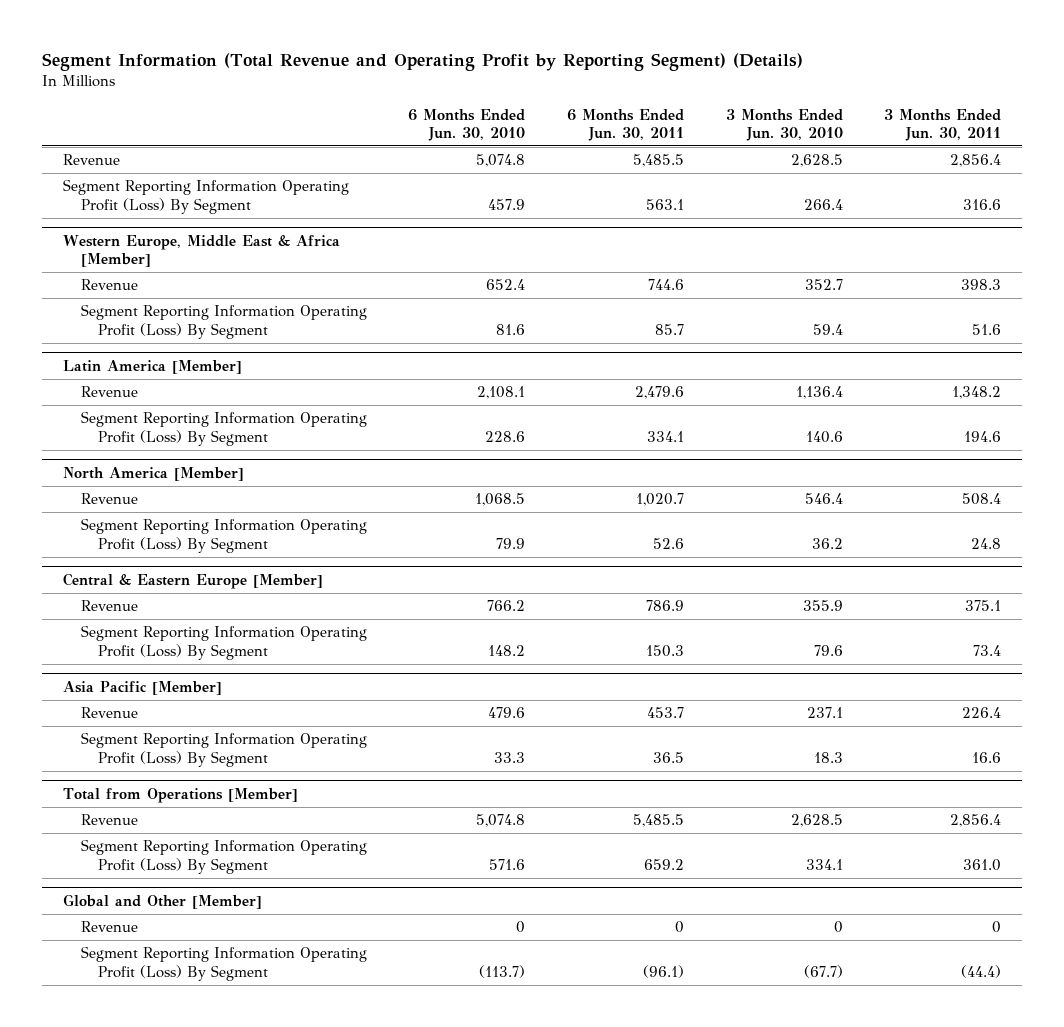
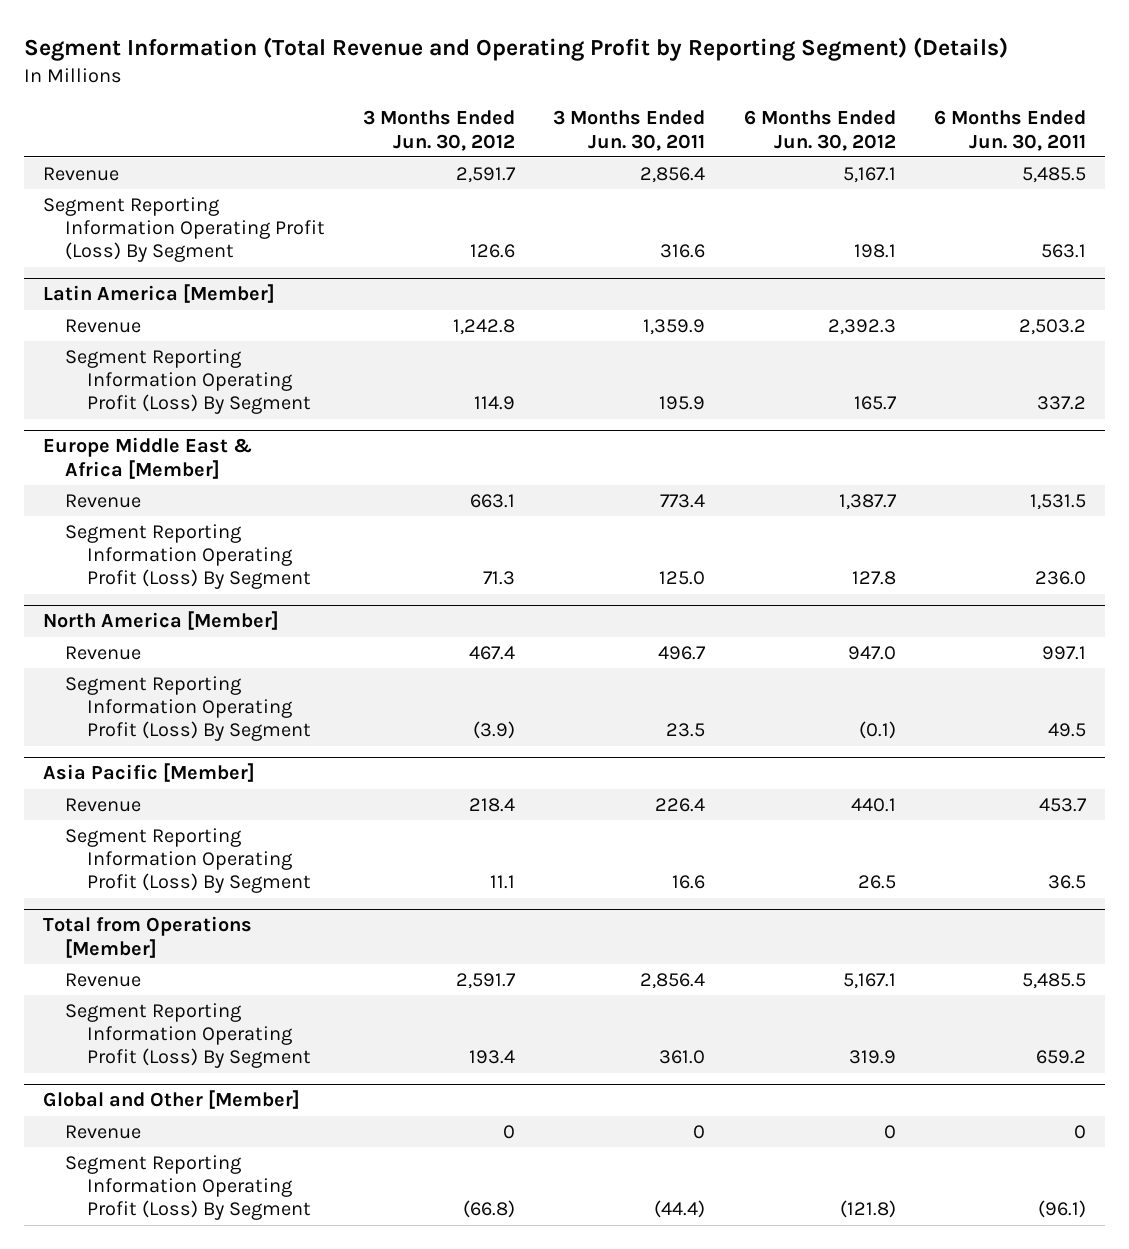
[408,108,526,141] 6 Months Ended Jun. 30, 2010 -> none
[725,108,843,141] 3 Months Ended Jun. 30, 2010 -> none
none -> [363,110,516,151] 3 Months Ended Jun. 30, 2012
none -> [743,110,896,151] 6 Months Ended Jun. 30, 2012
[63,234,341,267] Western Europe, Middle East & Africa [Member] -> none
[80,279,138,291] Revenue -> none
[80,304,367,339] Segment Reporting Information Operating Profit (Loss) By Segment -> none
[634,386,684,400] 2,479.6 -> [1019,318,1087,335] 2,503.2
[952,386,1002,400] 1,348.2 -> [643,318,706,335] 1,359.9
[646,430,684,442] 334.1 -> [1037,396,1087,411] 337.2
[964,430,1002,442] 194.6 -> [659,396,706,411] 195.9
none -> [42,437,252,479] Europe Middle East & Africa [Member]
none -> [64,493,141,508] Revenue
none -> [64,523,311,590] Segment Reporting Information Operating Profit (Loss) By Segment
[63,572,324,589] Central & Eastern Europe [Member] -> none
[80,600,138,612] Revenue -> none
[80,625,367,660] Segment Reporting Information Operating Profit (Loss) By Segment -> none
[635,493,684,507] 1,020.7 -> [1042,645,1087,660] 997.1
[962,493,1002,506] 508.4 -> [658,645,707,660] 496.7
[652,537,684,549] 52.6 -> [1048,723,1087,738] 49.5
[971,537,1002,549] 24.8 -> [666,723,706,738] 23.5

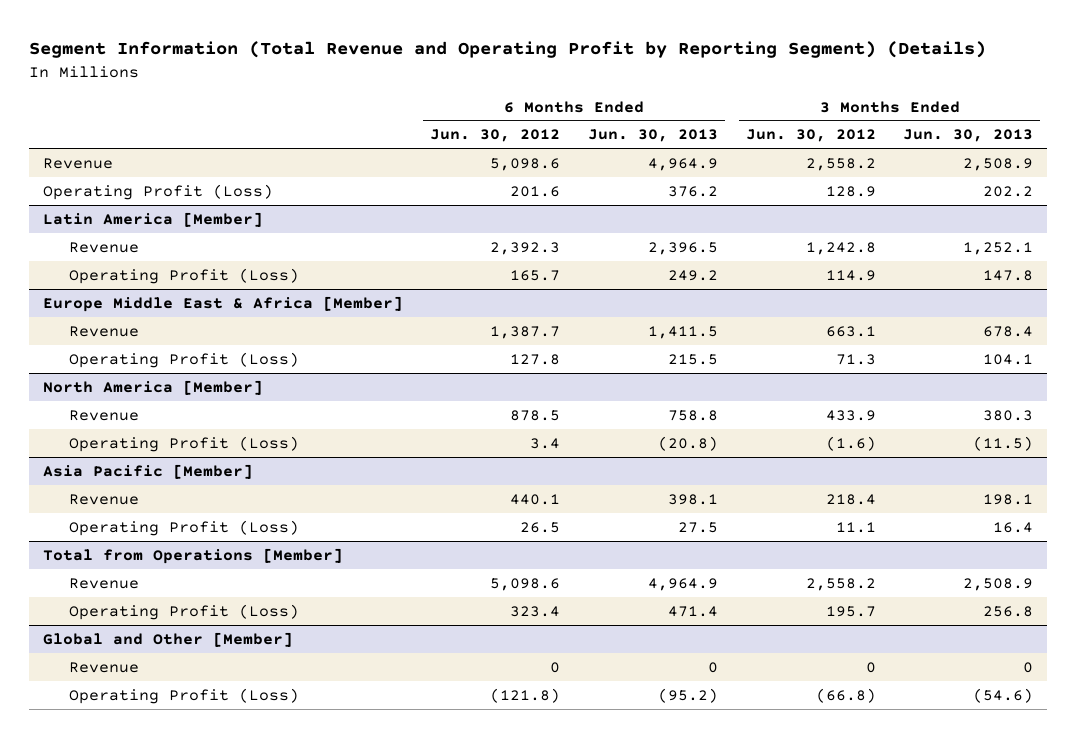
[553,110,706,151] 3 Months Ended Jun. 30, 2011 -> none
[934,110,1087,151] 6 Months Ended Jun. 30, 2011 -> none
none -> [588,129,719,143] Jun. 30, 2013
none -> [903,129,1034,143] Jun. 30, 2013
[456,166,517,183] 2,591.7 -> [805,157,876,171] 2,558.2
[842,166,896,183] 5,167.1 -> [490,157,561,171] 5,098.6
[42,196,325,263] Segment Reporting Information Operating Profit (Loss) By Segment -> [42,183,273,200] Operating Profit (Loss)
[470,244,516,259] 126.6 -> [825,185,876,197] 128.9
[853,244,896,259] 198.1 -> [510,185,561,197] 201.6
[64,348,311,415] Segment Reporting Information Operating Profit (Loss) By Segment -> [68,267,299,284] Operating Profit (Loss)
[64,523,311,590] Segment Reporting Information Operating Profit (Loss) By Segment -> [68,351,299,368] Operating Profit (Loss)
[469,645,516,660] 467.4 -> [825,409,876,421] 433.9
[847,645,896,660] 947.0 -> [510,409,561,421] 878.5
[64,675,311,742] Segment Reporting Information Operating Profit (Loss) By Segment -> [68,435,299,452] Operating Profit (Loss)
[473,721,516,740] (3.9) -> [825,435,876,451] (1.6)
[858,721,896,740] (0.1) -> [530,437,561,449] 3.4
[64,827,311,894] Segment Reporting Information Operating Profit (Loss) By Segment -> [68,519,299,536] Operating Profit (Loss)
[456,972,517,989] 2,591.7 -> [805,577,876,591] 2,558.2
[842,972,896,989] 5,167.1 -> [490,577,561,591] 5,098.6
[64,1002,311,1069] Segment Reporting Information Operating Profit (Loss) By Segment -> [68,603,299,620] Operating Profit (Loss)
[469,1050,516,1065] 193.4 -> [825,605,876,617] 195.7
[848,1050,896,1065] 319.9 -> [510,605,561,617] 323.4
[64,1154,311,1221] Segment Reporting Information Operating Profit (Loss) By Segment -> [68,687,299,704] Operating Profit (Loss)

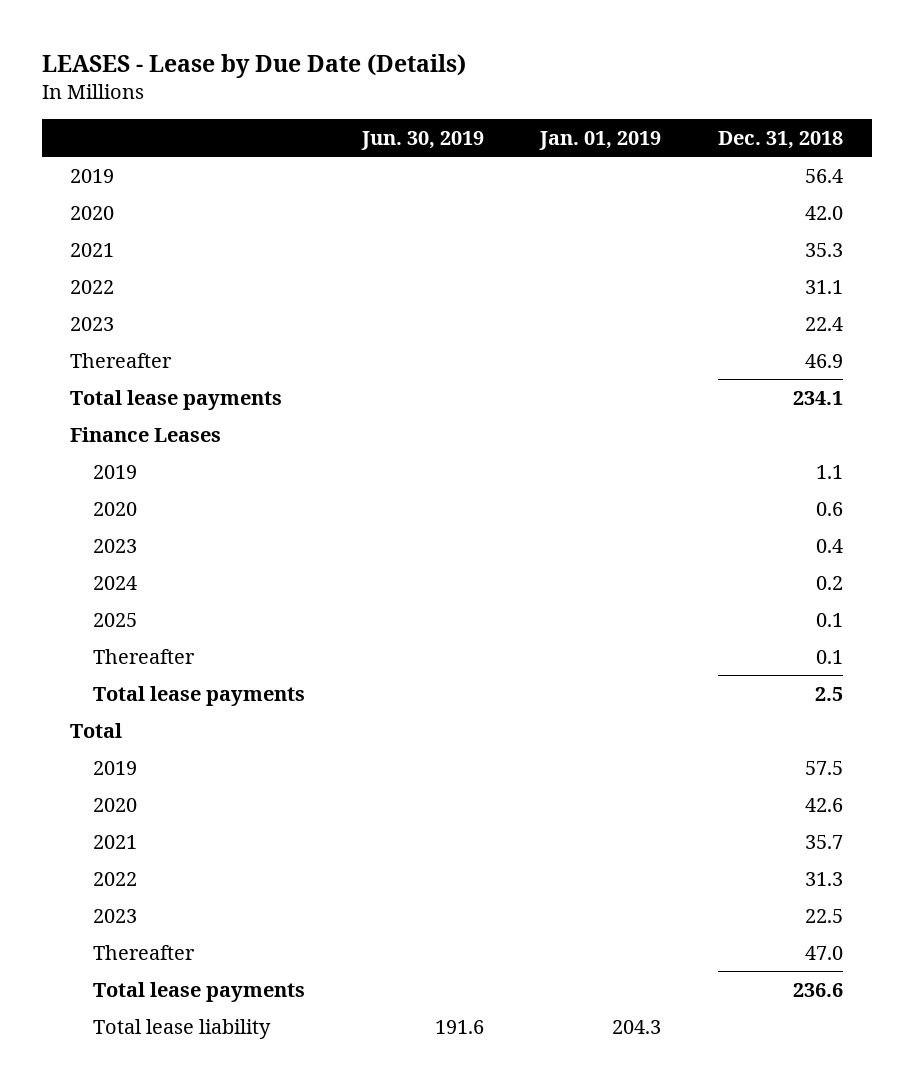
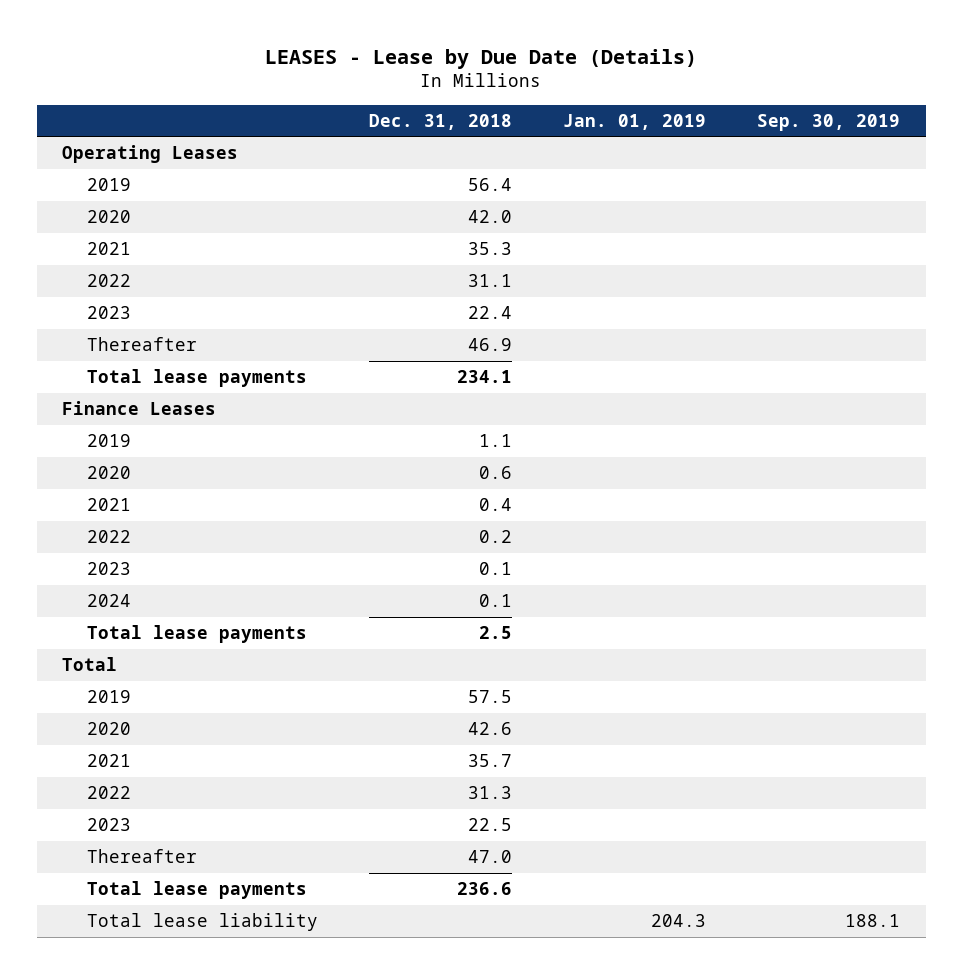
[360,130,484,150] Jun. 30, 2019 -> none
none -> [757,113,901,131] Sep. 30, 2019
none -> [62,145,239,164] Operating Leases
[92,612,137,627] 2025 -> none
[92,648,195,664] Thereafter -> none
none -> [87,498,132,512] 2021
none -> [87,530,132,544] 2022
[816,538,844,553] 0.4 -> [479,562,513,576] 0.1
[816,575,844,590] 0.2 -> [479,594,513,608] 0.1

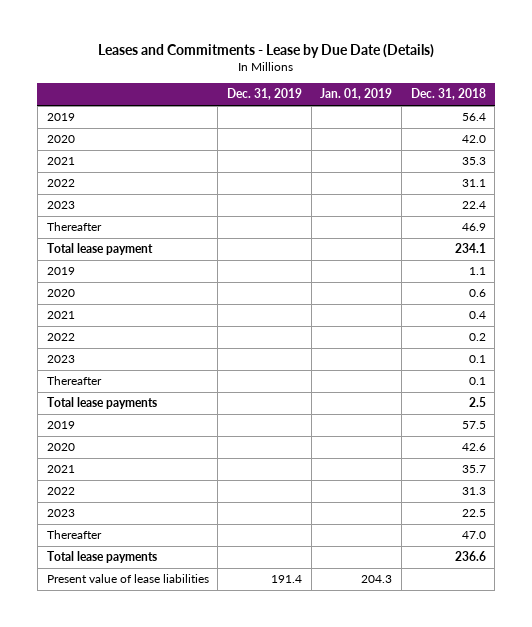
[265,48,698,69] LEASES - Lease by Due Date (Details) -> [98,44,435,59] Leases and Commitments - Lease by Due Date (Details)
[757,113,901,131] Sep. 30, 2019 -> none
none -> [226,88,302,101] Dec. 31, 2019
[62,145,239,164] Operating Leases -> none
[62,401,217,416] Finance Leases -> none
[87,369,308,388] Total lease payments -> [46,243,153,256] Total lease payment
[87,594,132,608] 2024 -> [46,376,102,386] Thereafter
[62,657,118,672] Total -> none
[87,913,319,932] Total lease liability -> [46,574,209,584] Present value of lease liabilities

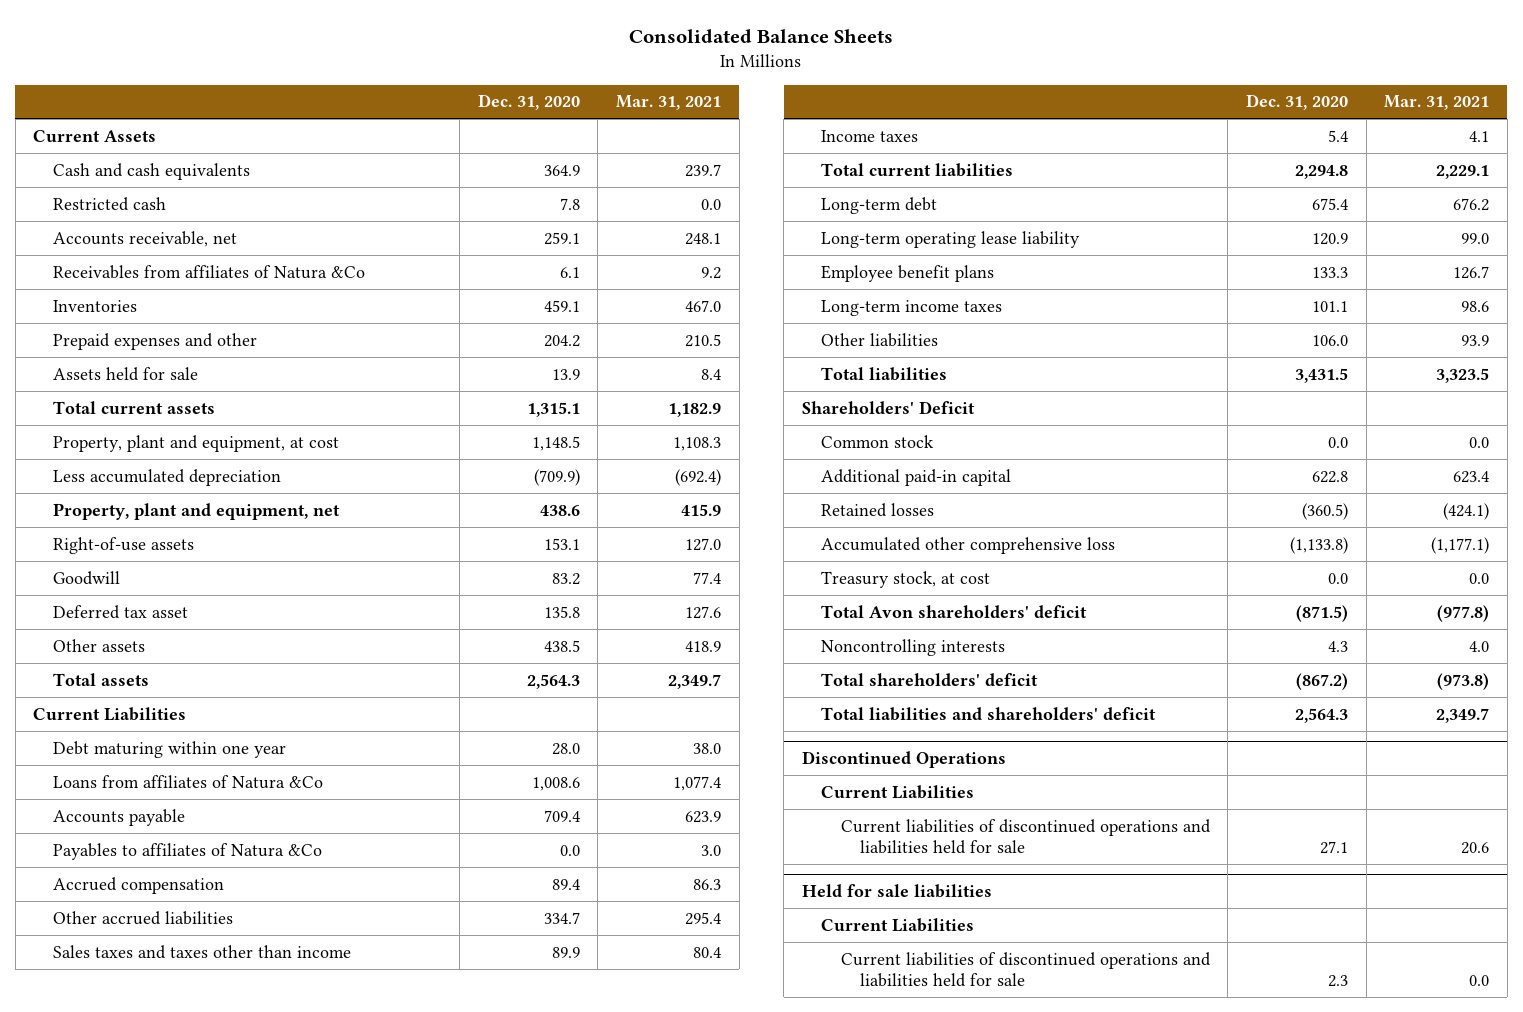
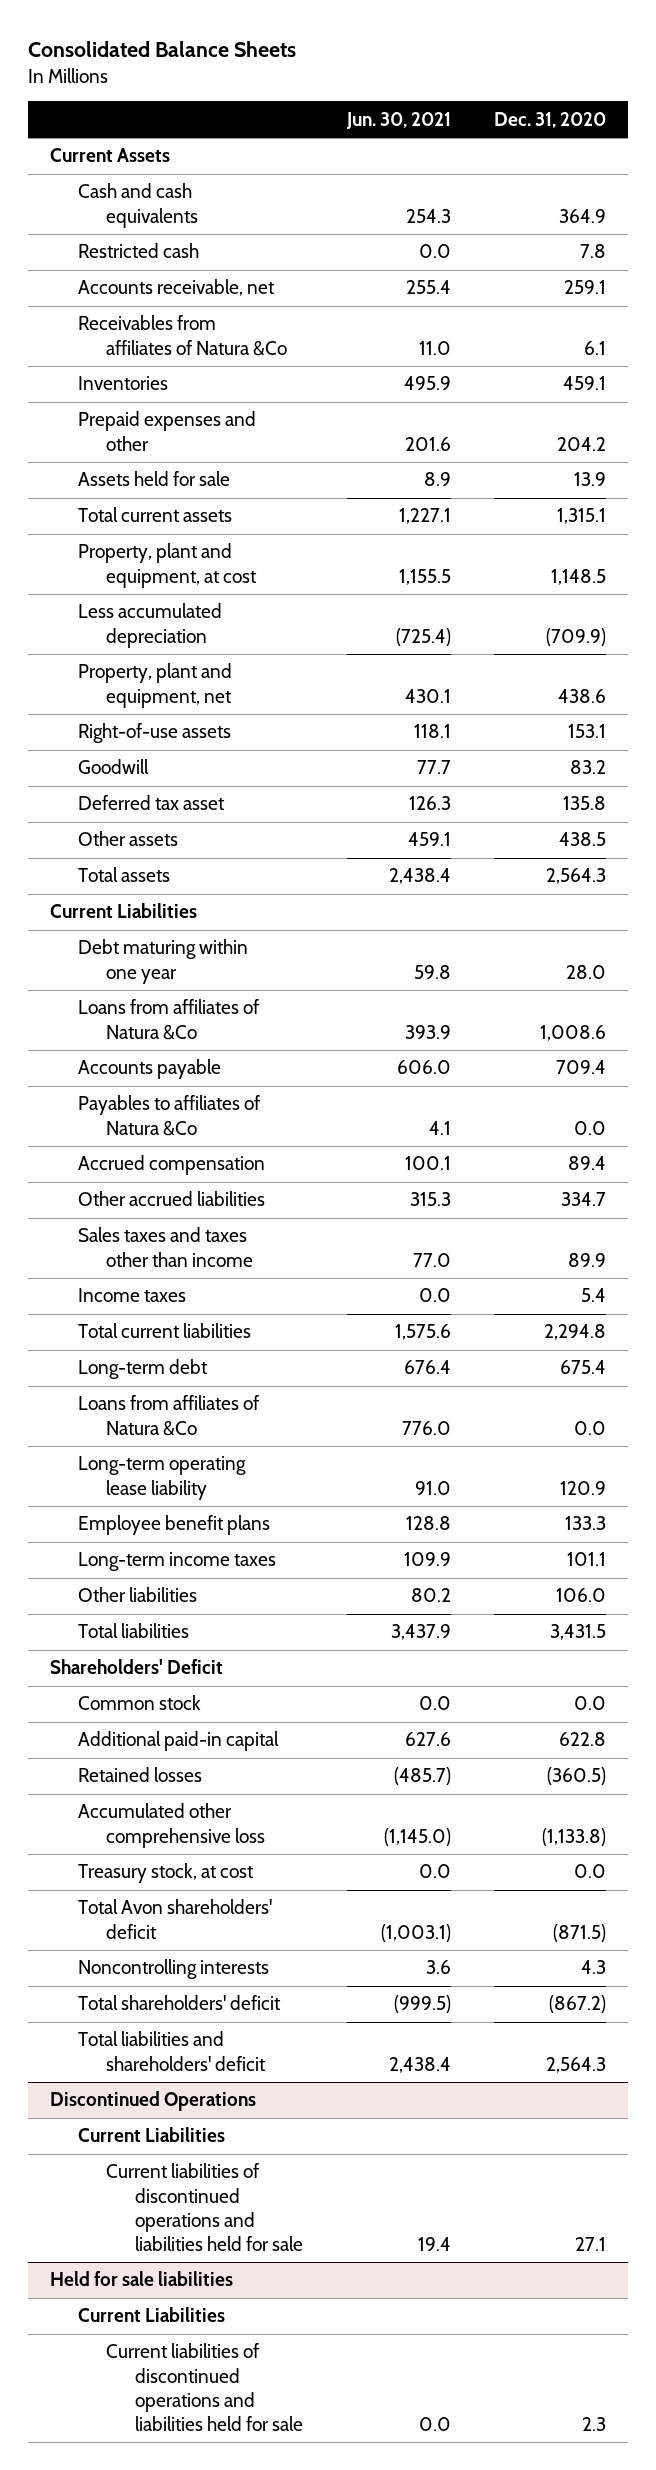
[615,95,721,111] Mar. 31, 2021 -> none
none -> [345,111,451,129] Jun. 30, 2021
none -> [77,1395,260,1436] Loans from affiliates of Natura &Co

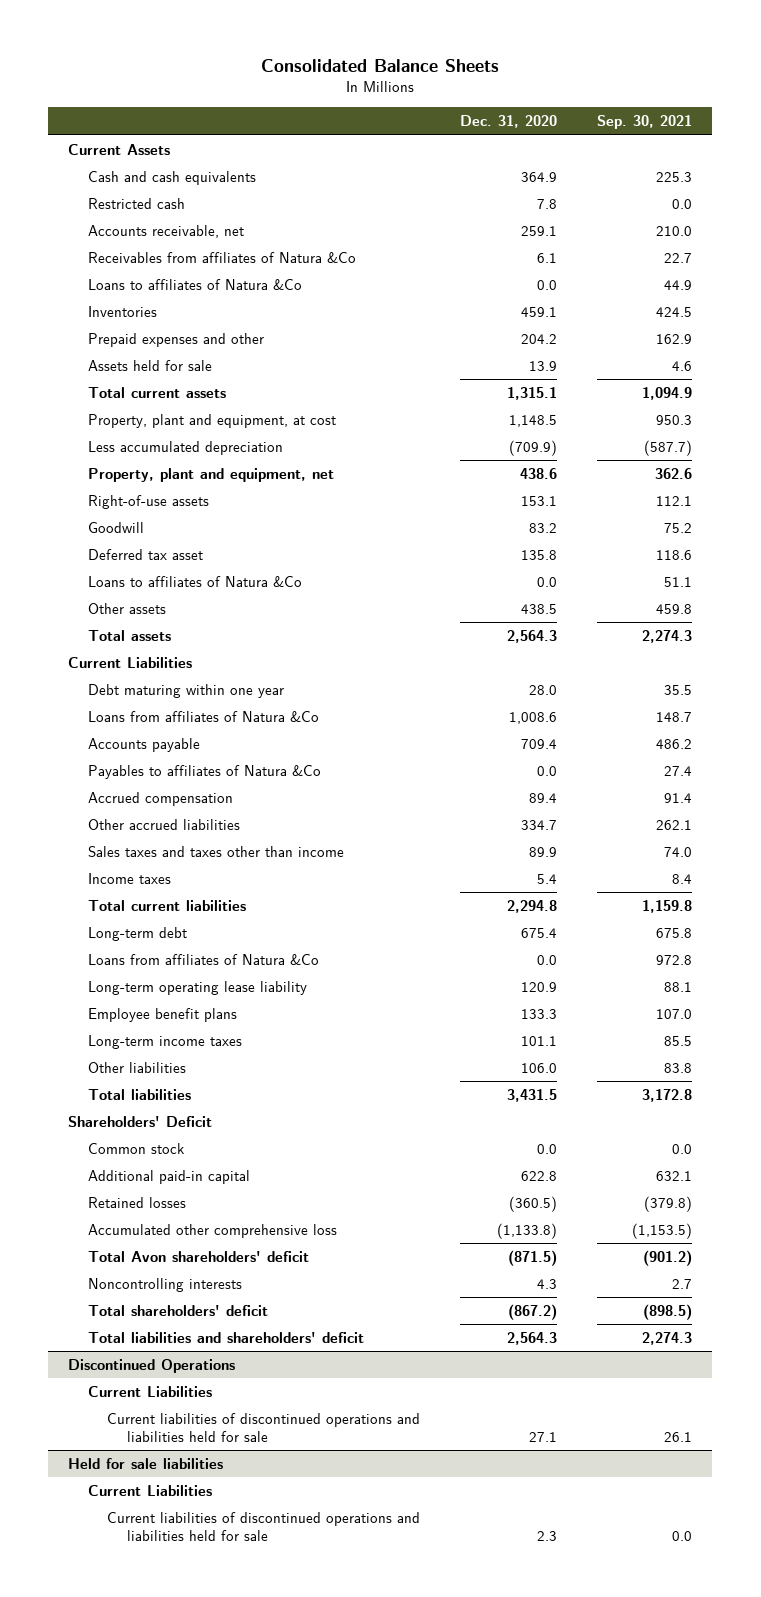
[345,111,451,129] Jun. 30, 2021 -> none
none -> [597,115,693,130] Sep. 30, 2021
none -> [87,278,302,290] Loans to affiliates of Natura &Co
none -> [87,575,302,587] Loans to affiliates of Natura &Co
[77,1863,254,1884] Treasury stock, at cost -> none

